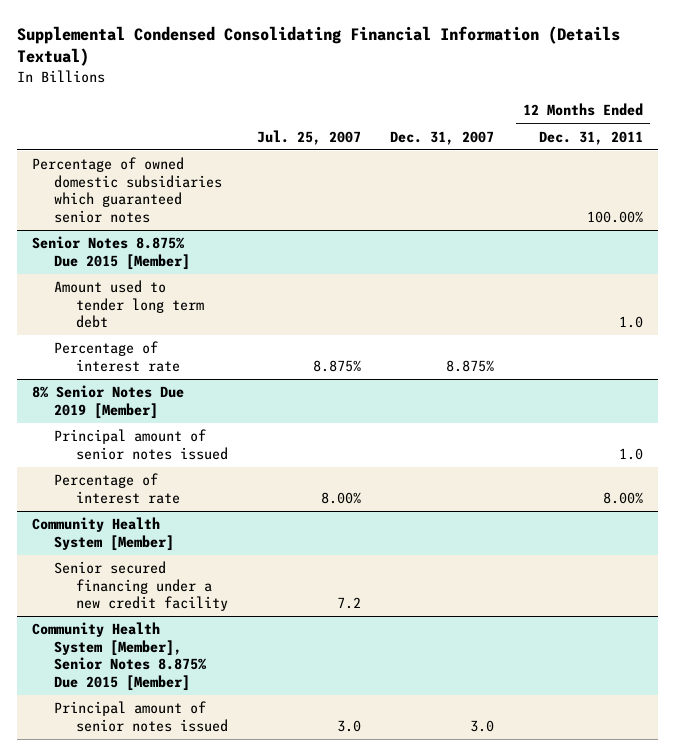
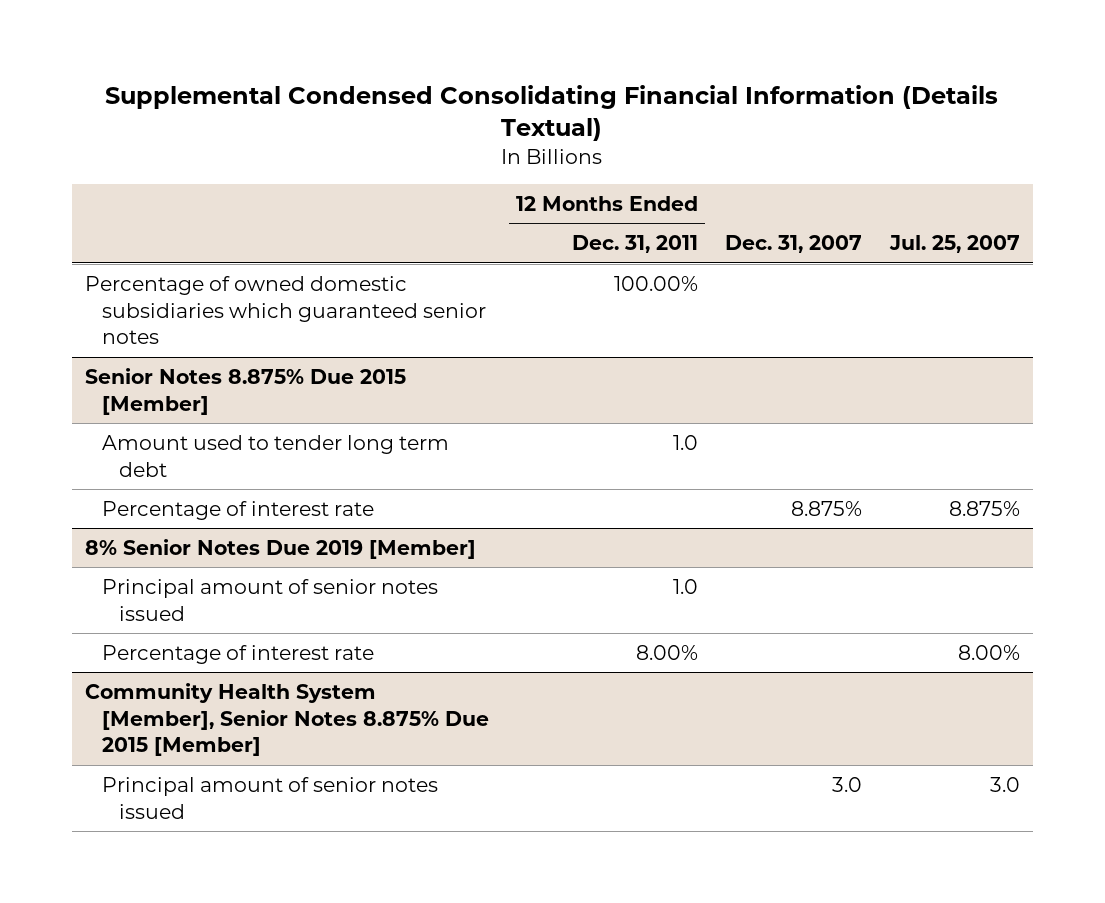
[31,517,175,551] Community Health System [Member] -> none
[54,561,229,612] Senior secured financing under a new credit facility -> none

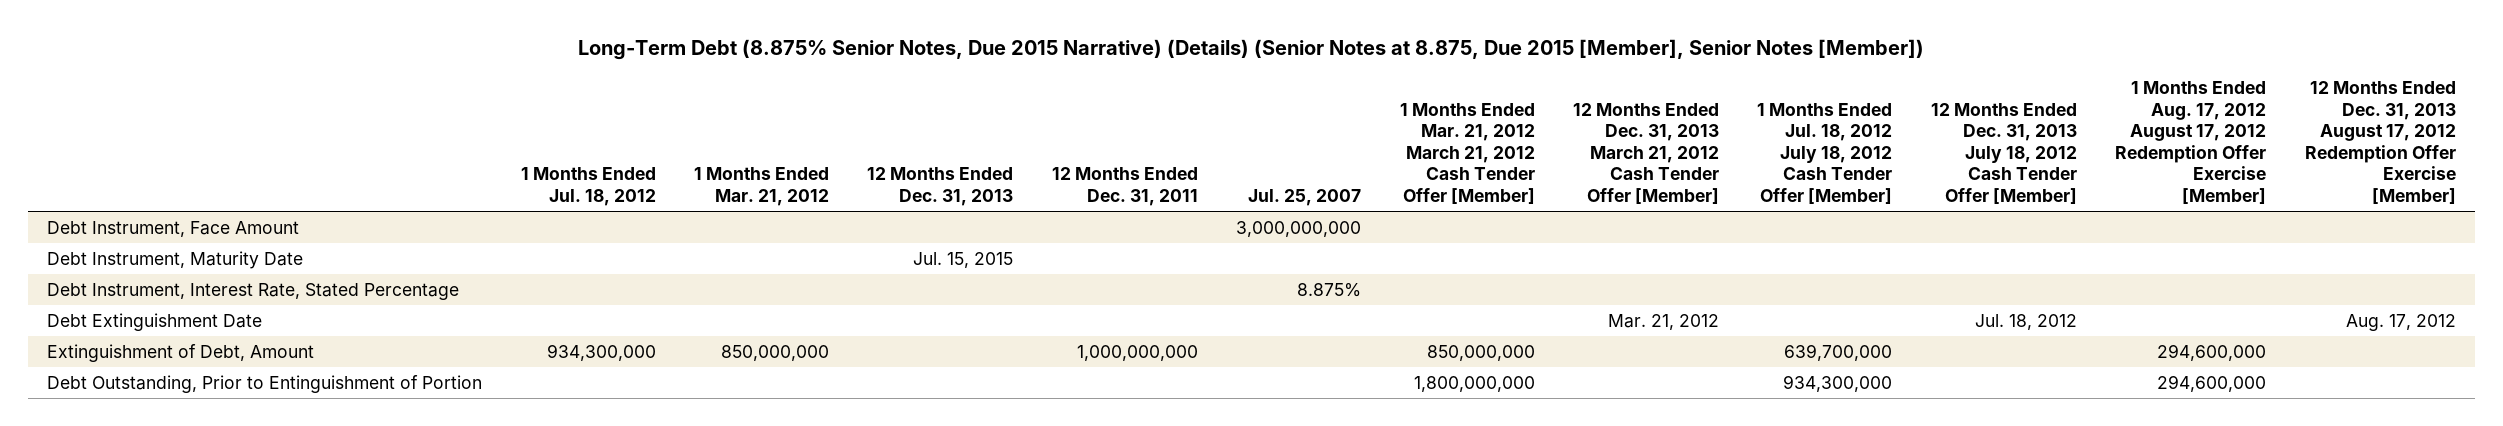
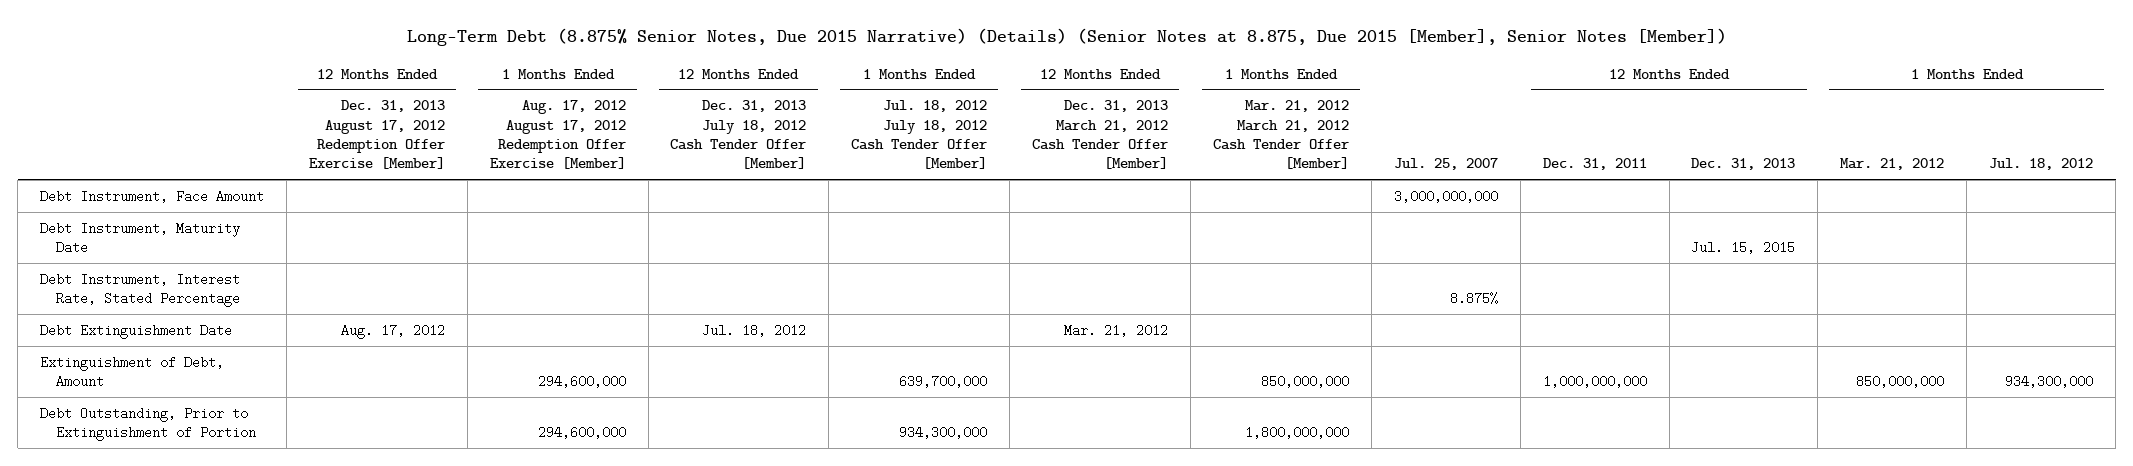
[47,374,483,393] Debt Outstanding, Prior to Entinguishment of Portion -> [39,406,256,441] Debt Outstanding, Prior to Extinguishment of Portion

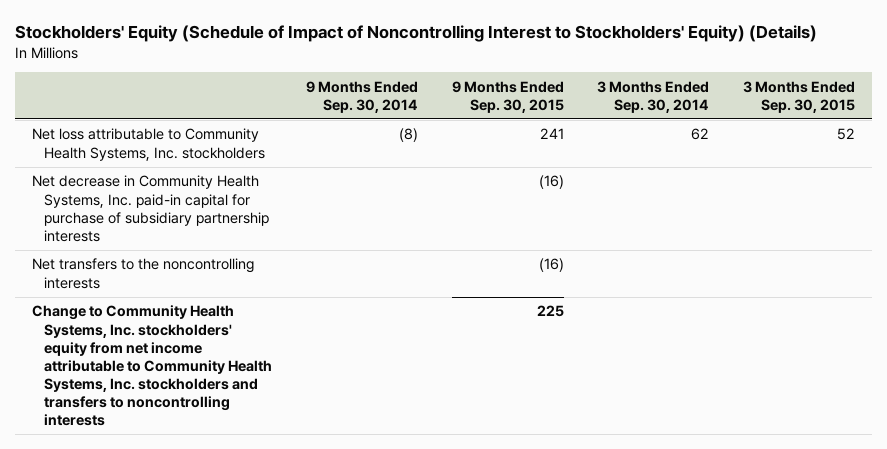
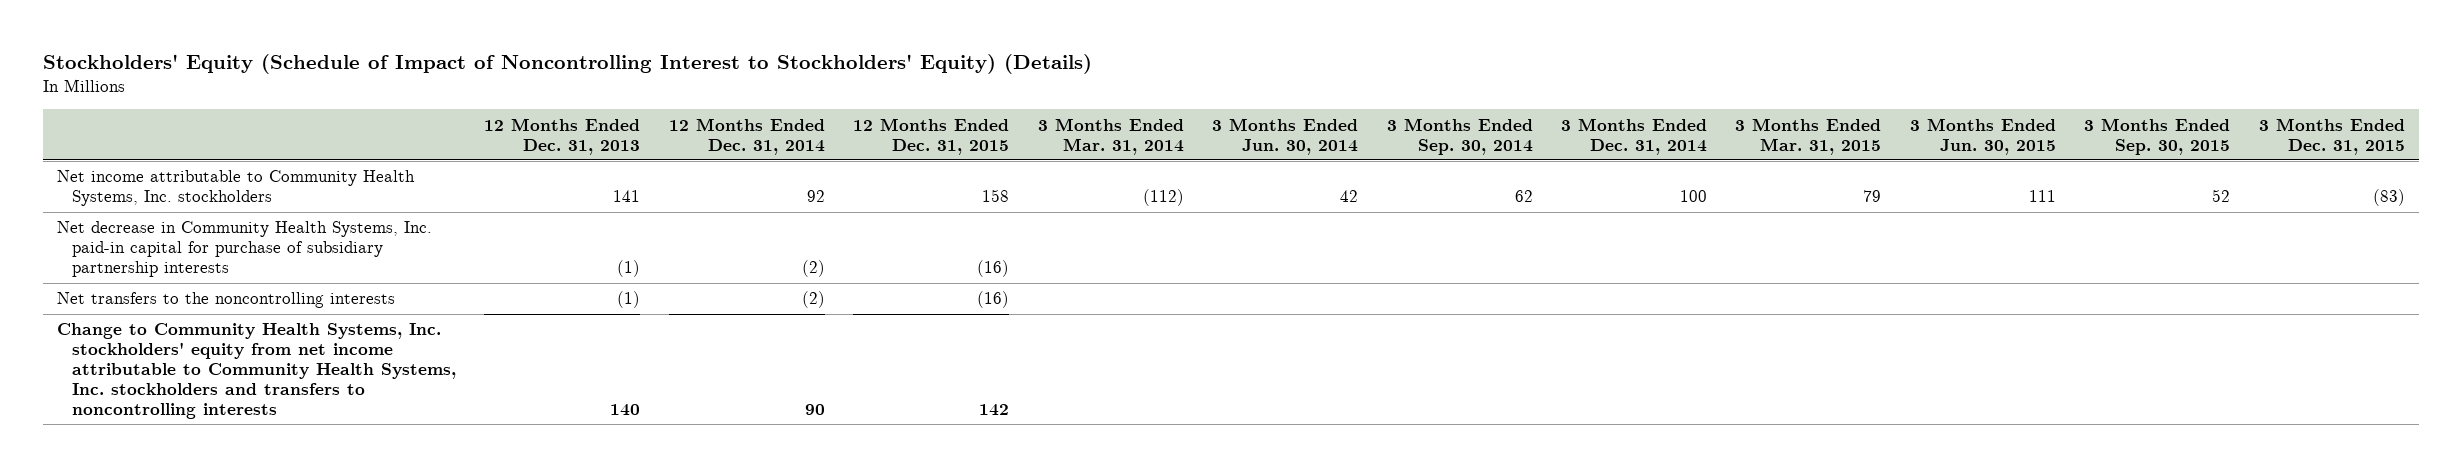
[305,80,418,113] 9 Months Ended Sep. 30, 2014 -> none
[451,80,564,113] 9 Months Ended Sep. 30, 2015 -> none
none -> [484,117,641,155] 12 Months Ended Dec. 31, 2013
none -> [668,117,825,155] 12 Months Ended Dec. 31, 2014
none -> [853,117,1010,155] 12 Months Ended Dec. 31, 2015
none -> [1037,117,1184,155] 3 Months Ended Mar. 31, 2014
none -> [1212,117,1359,155] 3 Months Ended Jun. 30, 2014
none -> [1560,117,1707,155] 3 Months Ended Dec. 31, 2014
none -> [1735,117,1882,155] 3 Months Ended Mar. 31, 2015
none -> [1909,117,2056,155] 3 Months Ended Jun. 30, 2015
none -> [2258,117,2405,155] 3 Months Ended Dec. 31, 2015
[32,128,266,161] Net loss attributable to Community Health Systems, Inc. stockholders -> [57,170,416,207] Net income attributable to Community Health Systems, Inc. stockholders

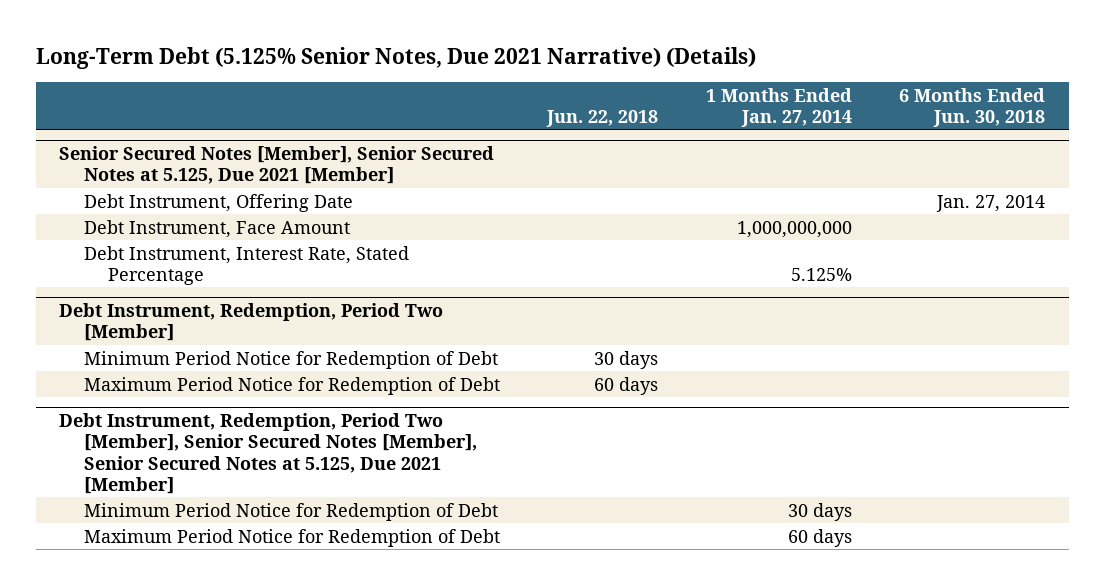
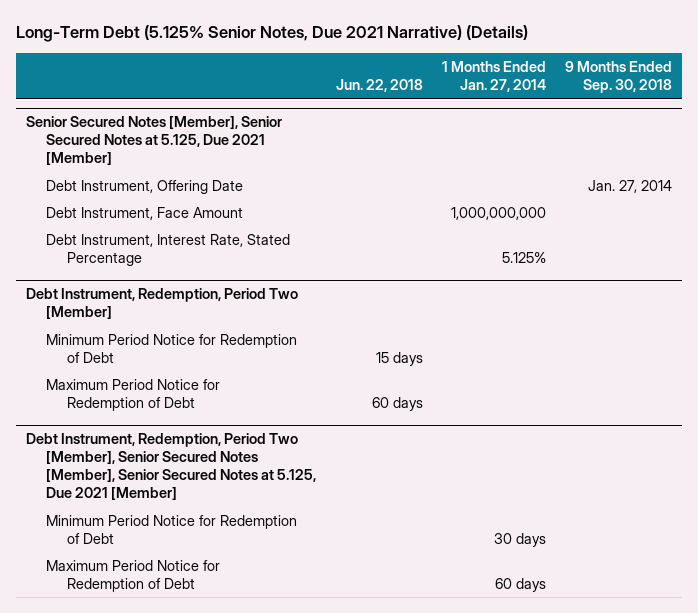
[898,87,1045,128] 6 Months Ended Jun. 30, 2018 -> none
none -> [565,60,673,93] 9 Months Ended Sep. 30, 2018
[594,350,659,369] 30 days -> [375,352,423,367] 15 days

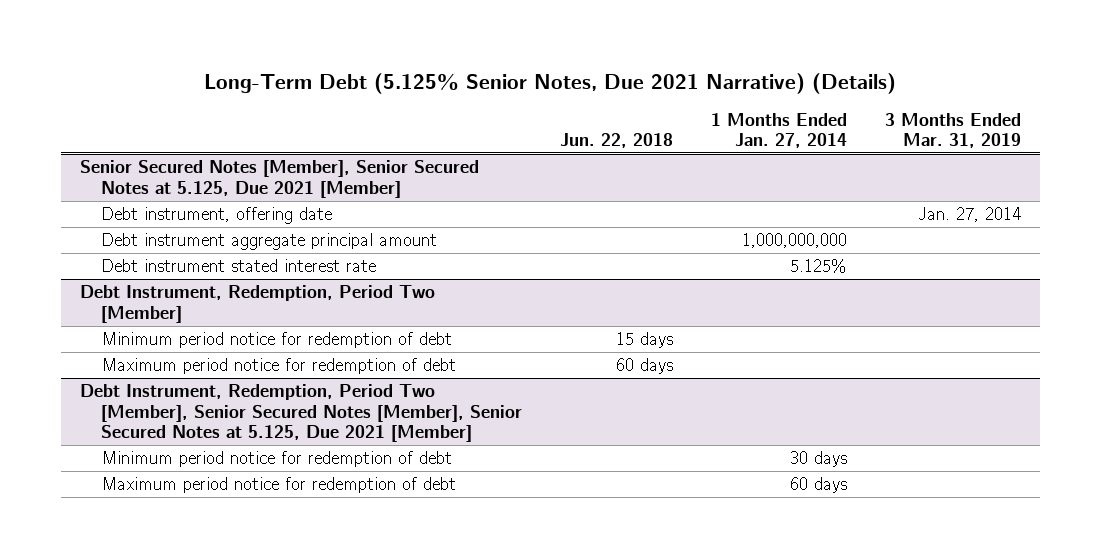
[565,60,673,93] 9 Months Ended Sep. 30, 2018 -> none
none -> [884,112,1021,149] 3 Months Ended Mar. 31, 2019
[46,179,244,194] Debt Instrument, Offering Date -> [101,207,333,225] Debt instrument, offering date
[46,206,244,220] Debt Instrument, Face Amount -> [101,233,438,251] Debt instrument aggregate principal amount
[46,233,291,267] Debt Instrument, Interest Rate, Stated Percentage -> [101,259,377,273] Debt instrument stated interest rate
[46,333,298,364] Minimum Period Notice for Redemption of Debt -> [101,332,453,349] Minimum period notice for redemption of debt
[46,378,221,412] Maximum Period Notice for Redemption of Debt -> [101,358,457,375] Maximum period notice for redemption of debt
[46,514,298,545] Minimum Period Notice for Redemption of Debt -> [101,451,453,468] Minimum period notice for redemption of debt
[46,559,221,593] Maximum Period Notice for Redemption of Debt -> [101,477,457,494] Maximum period notice for redemption of debt

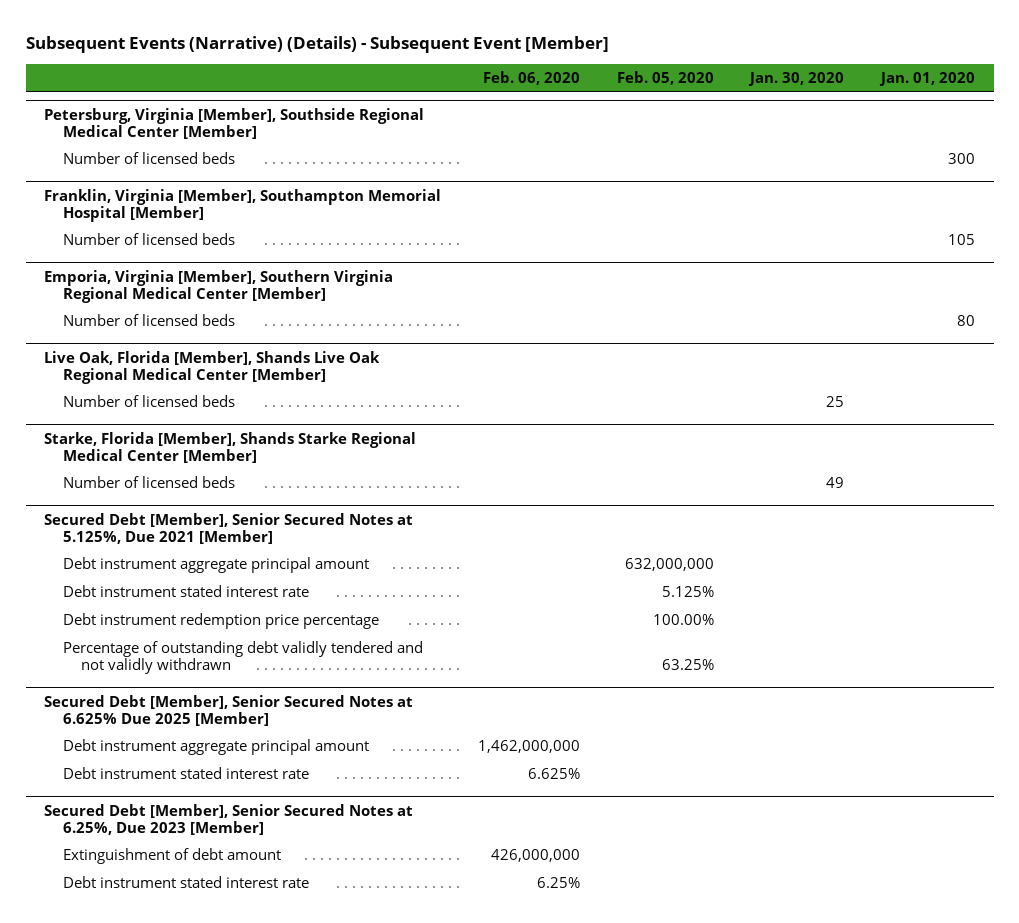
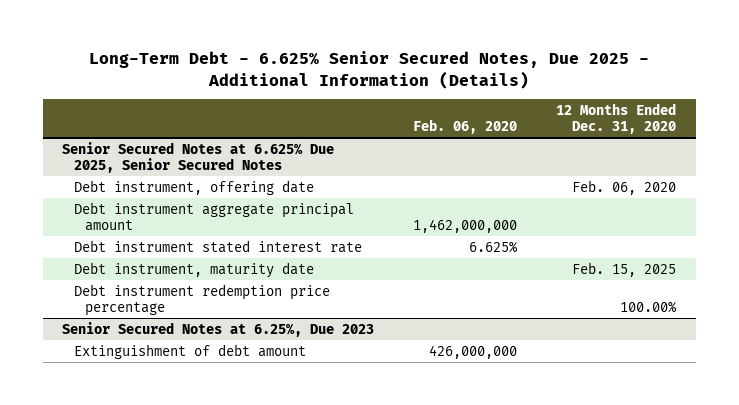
[25,35,609,53] Subsequent Events (Narrative) (Details) - Subsequent Event [Member] -> [89,51,650,89] Long-Term Debt - 6.625% Senior Secured Notes, Due 2025 - Additional Information (Details)
[616,70,714,85] Feb. 05, 2020 -> none
[748,71,845,86] Jan. 30, 2020 -> none
[879,71,976,86] Jan. 01, 2020 -> none
none -> [556,102,677,134] 12 Months Ended Dec. 31, 2020
[44,107,425,139] Petersburg, Virginia [Member], Southside Regional Medical Center [Member] -> none
[62,152,235,165] Number of licensed beds -> none
[44,188,442,222] Franklin, Virginia [Member], Southampton Memorial Hospital [Member] -> none
[62,233,235,246] Number of licensed beds -> none
[44,269,394,303] Emporia, Virginia [Member], Southern Virginia Regional Medical Center [Member] -> none
[62,314,235,327] Number of licensed beds -> none
[44,350,381,384] Live Oak, Florida [Member], Shands Live Oak Regional Medical Center [Member] -> none
[62,395,235,408] Number of licensed beds -> none
[44,431,417,463] Starke, Florida [Member], Shands Starke Regional Medical Center [Member] -> none
[62,476,235,489] Number of licensed beds -> none
[44,512,414,544] Secured Debt [Member], Senior Secured Notes at 5.125%, Due 2021 [Member] -> none
[62,557,369,574] Debt instrument aggregate principal amount -> none
[62,585,309,598] Debt instrument stated interest rate -> none
[62,613,379,630] Debt instrument redemption price percentage -> none
[62,641,423,675] Percentage of outstanding debt validly tendered and not validly withdrawn -> none
[44,694,414,726] Secured Debt [Member], Senior Secured Notes at 6.625% Due 2025 [Member] -> [62,141,335,173] Senior Secured Notes at 6.625% Due 2025, Senior Secured Notes
none -> [73,179,314,195] Debt instrument, offering date
none -> [73,261,314,278] Debt instrument, maturity date
none -> [73,283,330,316] Debt instrument redemption price percentage
[44,803,414,835] Secured Debt [Member], Senior Secured Notes at 6.25%, Due 2023 [Member] -> [62,321,375,337] Senior Secured Notes at 6.25%, Due 2023
[62,876,309,889] Debt instrument stated interest rate -> none

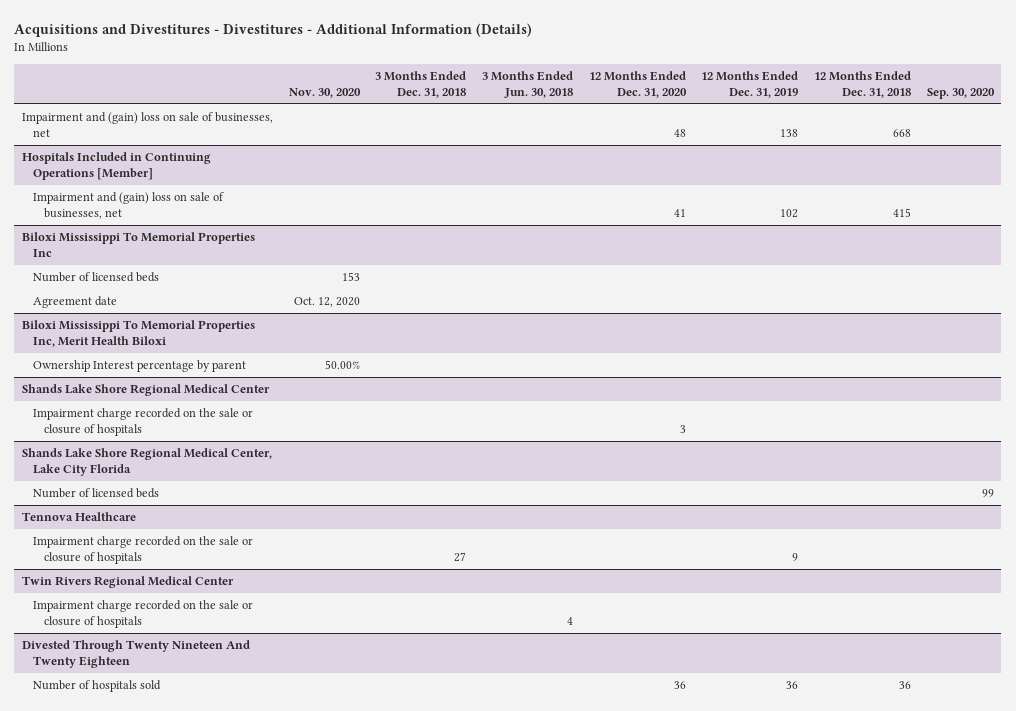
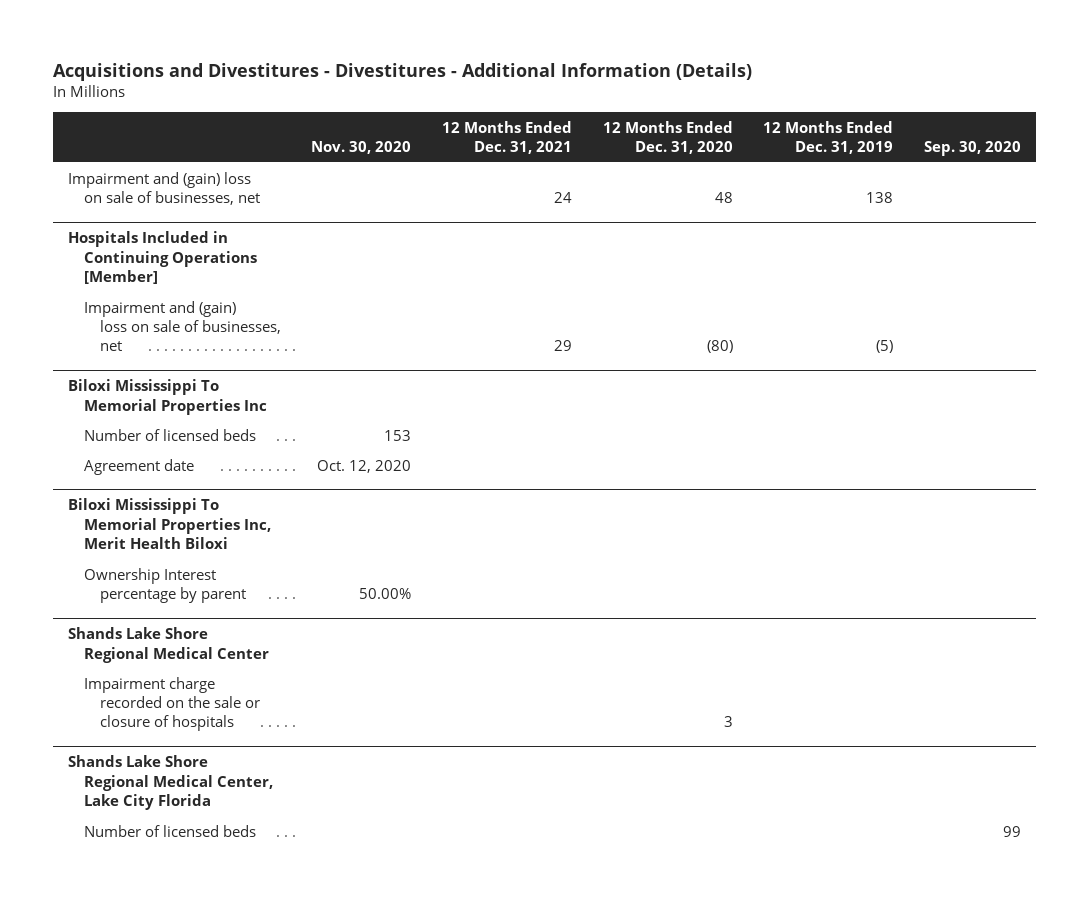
[375,70,467,98] 3 Months Ended Dec. 31, 2018 -> none
[482,70,574,98] 3 Months Ended Jun. 30, 2018 -> none
[814,70,912,98] 12 Months Ended Dec. 31, 2018 -> none
none -> [441,120,572,155] 12 Months Ended Dec. 31, 2021
[673,209,686,218] 41 -> [706,340,733,354] (80)
[780,209,799,219] 102 -> [876,340,894,354] (5)
[22,511,137,521] Tennova Healthcare -> none
[33,535,254,565] Impairment charge recorded on the sale or closure of hospitals -> none
[22,575,235,588] Twin Rivers Regional Medical Center -> none
[33,599,254,629] Impairment charge recorded on the sale or closure of hospitals -> none
[22,639,251,669] Divested Through Twenty Nineteen And Twenty Eighteen -> none
[33,679,162,692] Number of hospitals sold -> none

